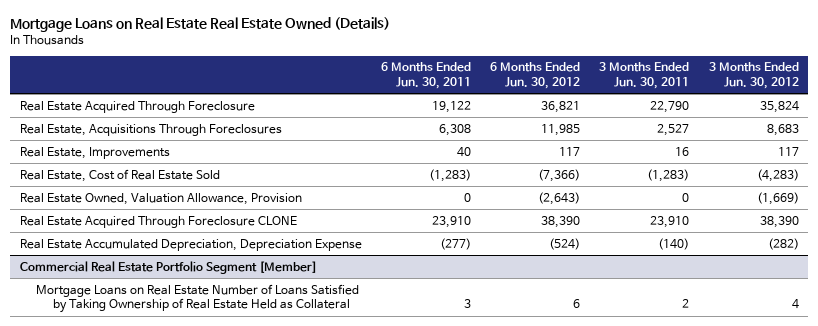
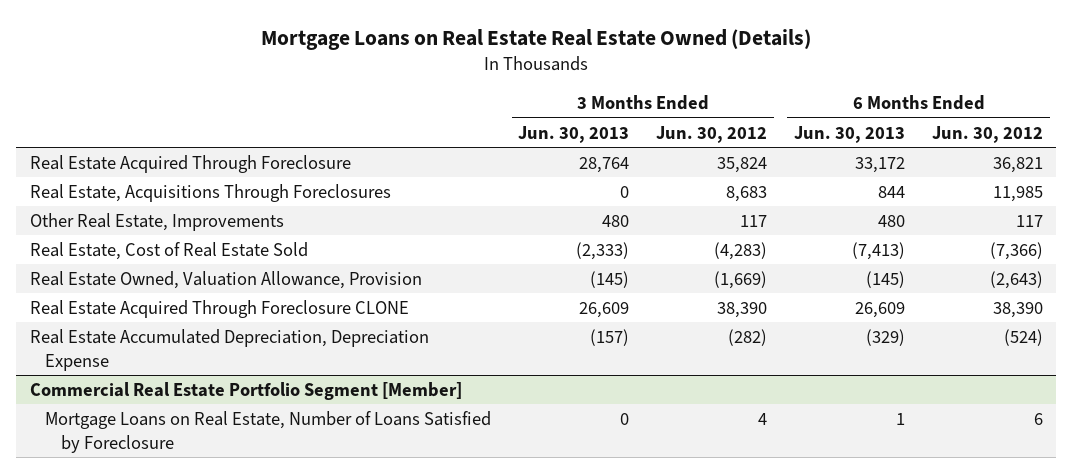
[380,62,471,90] 6 Months Ended Jun. 30, 2011 -> none
[599,62,690,90] 3 Months Ended Jun. 30, 2011 -> none
none -> [518,125,630,143] Jun. 30, 2013
none -> [794,125,906,143] Jun. 30, 2013
[19,146,170,159] Real Estate, Improvements -> [29,212,284,231] Other Real Estate, Improvements
[36,283,360,314] Mortgage Loans on Real Estate Number of Loans Satisfied by Taking Ownership of Real Estate Held as Collateral -> [45,410,492,453] Mortgage Loans on Real Estate, Number of Loans Satisfied by Foreclosure

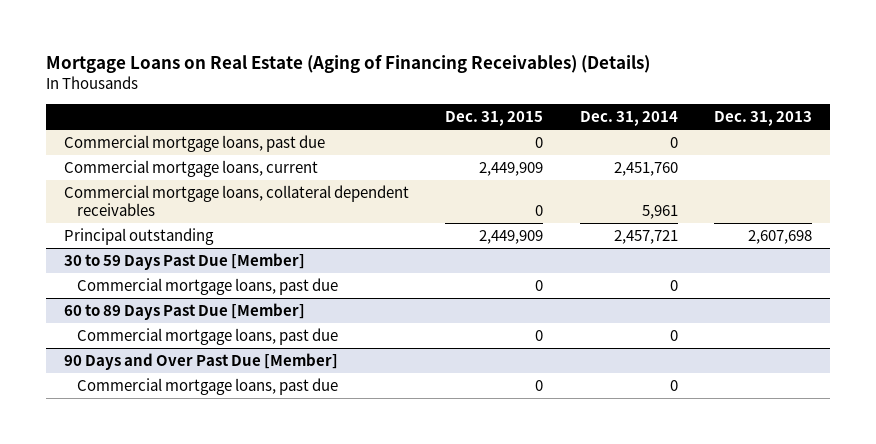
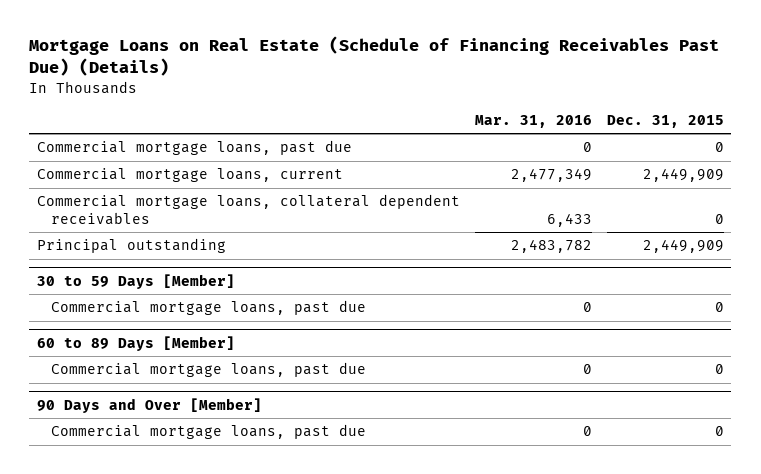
[45,54,650,73] Mortgage Loans on Real Estate (Aging of Financing Receivables) (Details) -> [29,36,720,77] Mortgage Loans on Real Estate (Schedule of Financing Receivables Past Due) (Details)
[579,110,678,126] Dec. 31, 2014 -> none
[713,110,812,126] Dec. 31, 2013 -> none
none -> [474,115,592,129] Mar. 31, 2016
[64,253,306,271] 30 to 59 Days Past Due [Member] -> [36,274,235,290] 30 to 59 Days [Member]
[64,303,306,321] 60 to 89 Days Past Due [Member] -> [36,336,235,352] 60 to 89 Days [Member]
[64,353,339,371] 90 Days and Over Past Due [Member] -> [36,398,262,414] 90 Days and Over [Member]

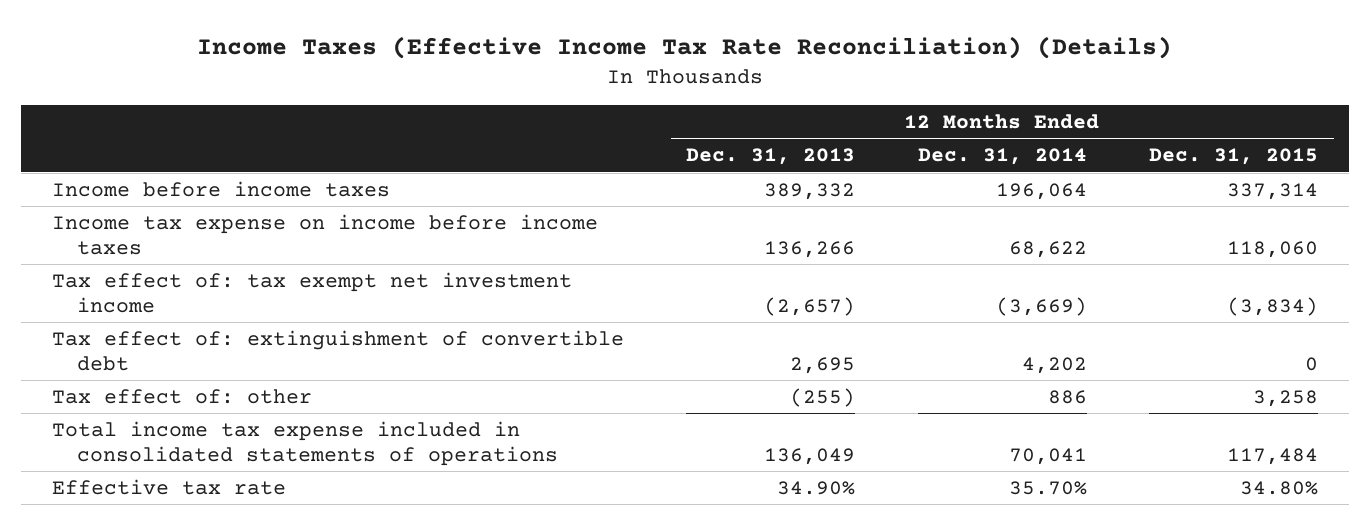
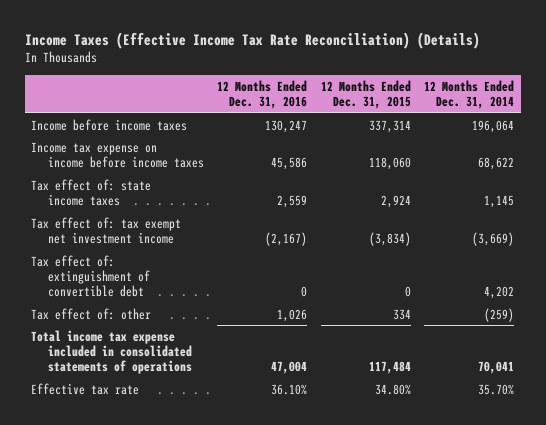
[686,148,856,166] Dec. 31, 2013 -> none
none -> [217,79,308,109] 12 Months Ended Dec. 31, 2016
none -> [31,178,152,206] Tax effect of: state income taxes
[1047,389,1087,404] 886 -> [484,307,515,322] (259)
[1253,389,1319,407] 3,258 -> [392,308,411,320] 334

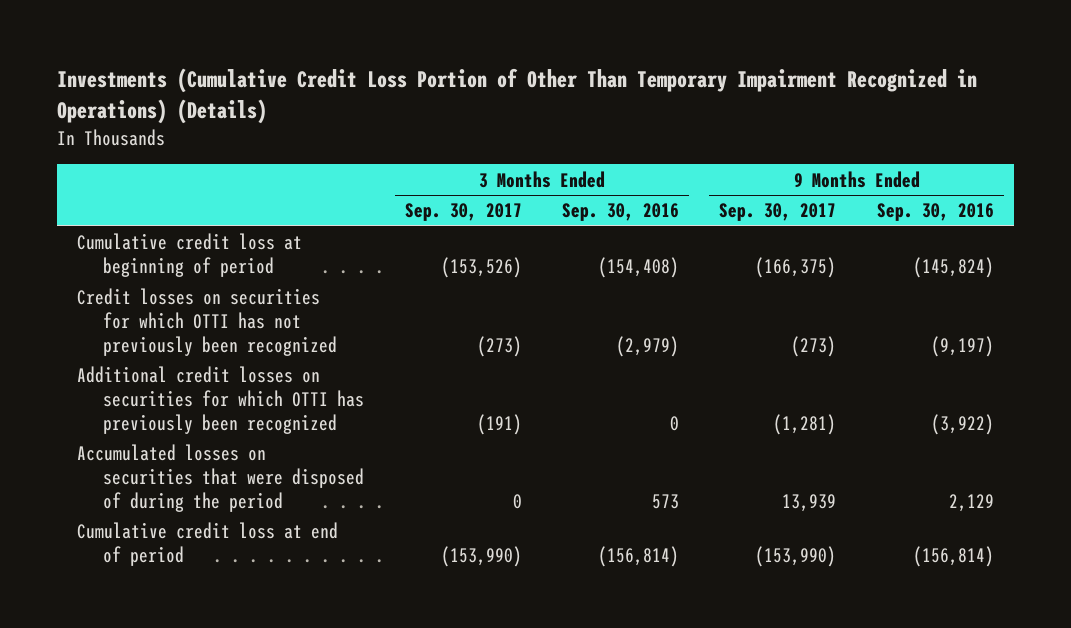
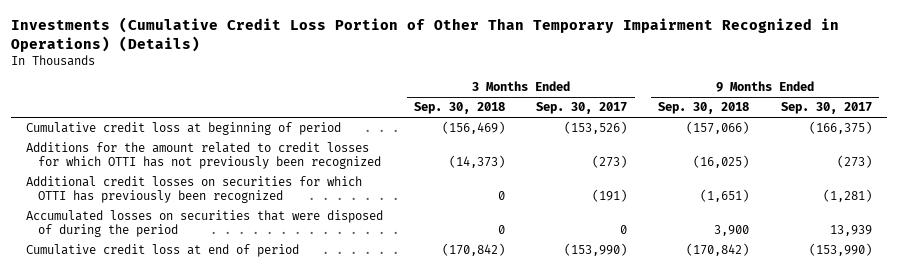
[561,203,679,222] Sep. 30, 2016 -> none
[876,203,994,222] Sep. 30, 2016 -> none
none -> [414,102,506,115] Sep. 30, 2018
none -> [658,102,750,115] Sep. 30, 2018
[77,288,338,356] Credit losses on securities for which OTTI has not previously been recognized -> [26,142,381,170] Additions for the amount related to credit losses for which OTTI has not previously been recognized

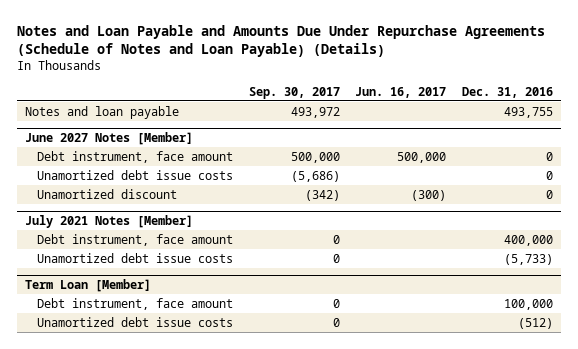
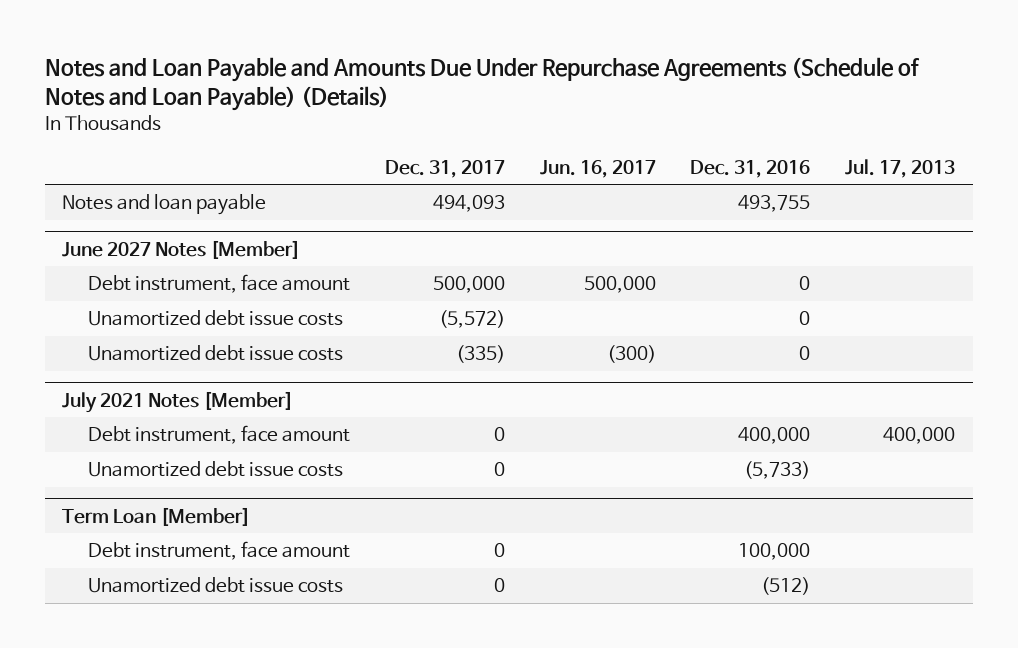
[248,86,340,99] Sep. 30, 2017 -> none
none -> [384,159,505,178] Dec. 31, 2017
none -> [845,158,956,178] Jul. 17, 2013
[37,188,178,199] Unamortized discount -> [87,345,343,362] Unamortized debt issue costs

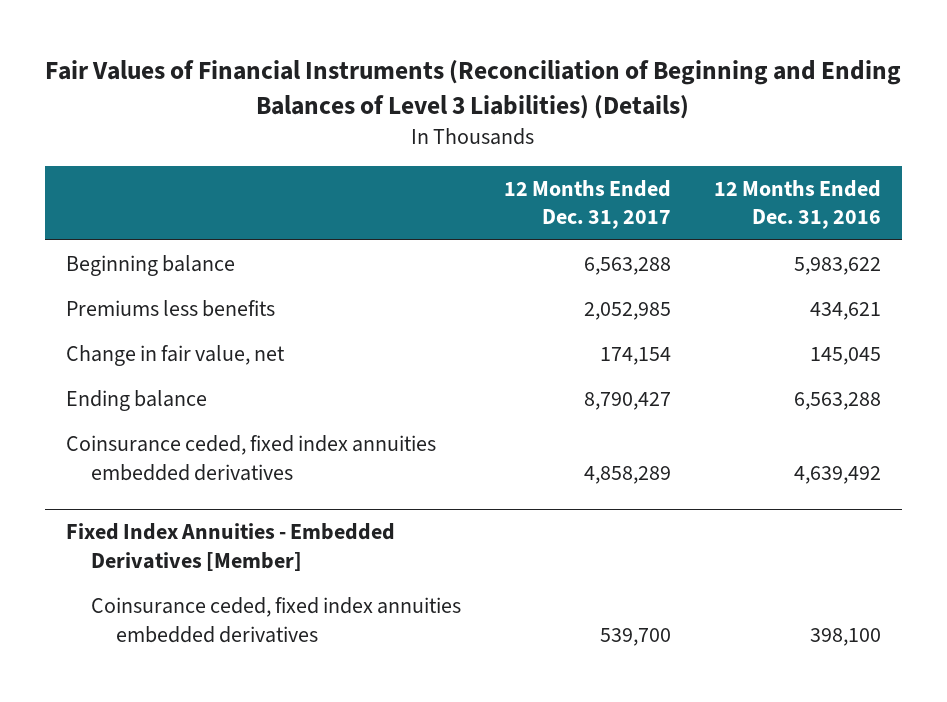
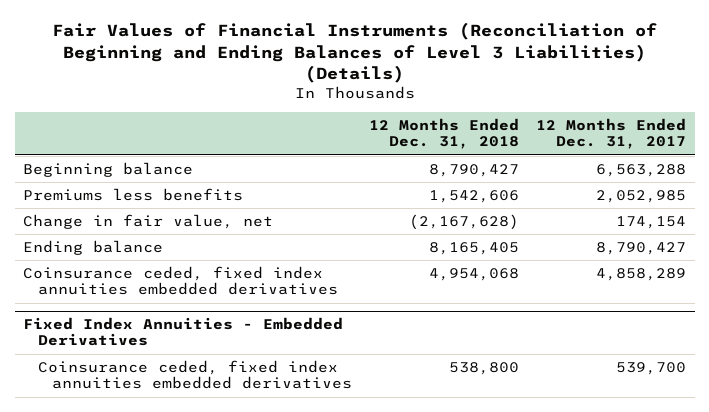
[713,179,881,230] 12 Months Ended Dec. 31, 2016 -> none
none -> [369,118,520,150] 12 Months Ended Dec. 31, 2018
[66,523,396,571] Fixed Index Annuities - Embedded Derivatives [Member] -> [23,317,344,347] Fixed Index Annuities - Embedded Derivatives

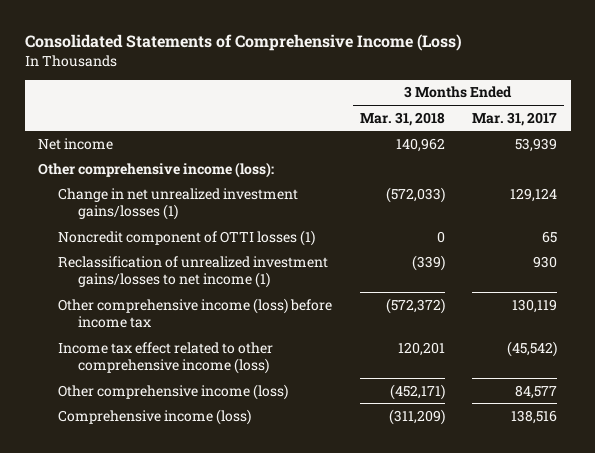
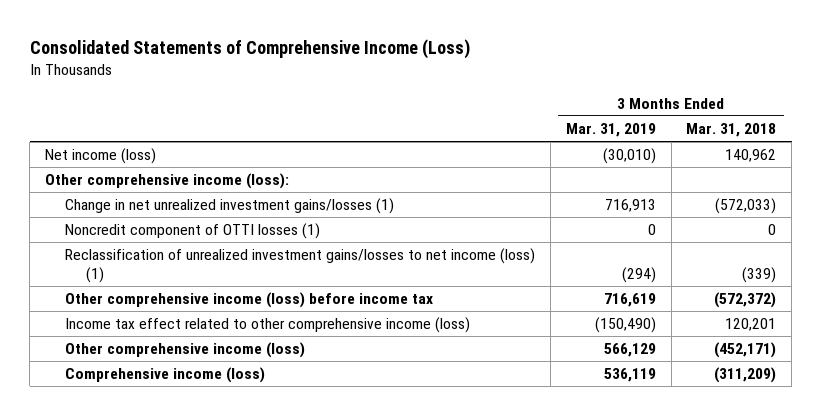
[471,111,557,126] Mar. 31, 2017 -> none
none -> [565,123,656,138] Mar. 31, 2019
[38,137,114,150] Net income -> [45,148,157,165] Net income (loss)
[58,255,329,289] Reclassification of unrealized investment gains/losses to net income (1) -> [65,248,536,284] Reclassification of unrealized investment gains/losses to net income (loss) (1)

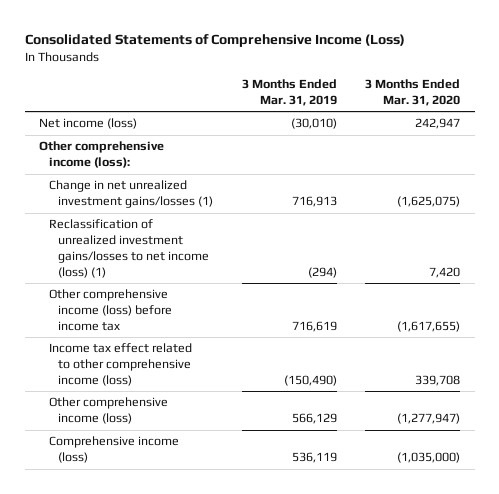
[686,123,777,138] Mar. 31, 2018 -> none
none -> [365,79,461,107] 3 Months Ended Mar. 31, 2020
[65,223,321,240] Noncredit component of OTTI losses (1) -> none

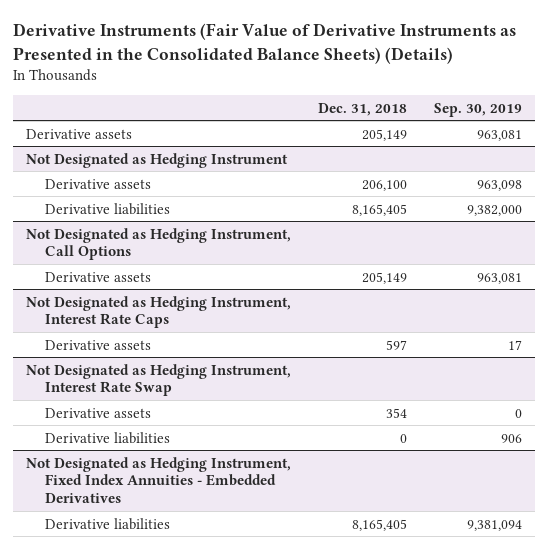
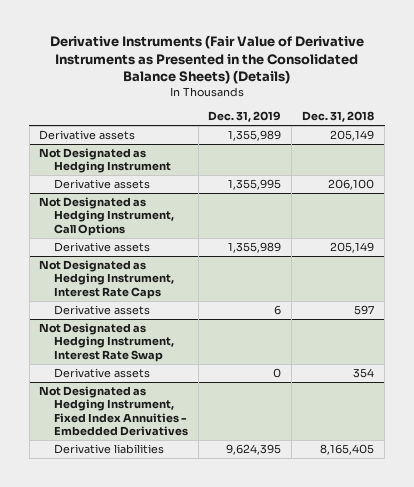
[433,102,522,117] Sep. 30, 2019 -> none
none -> [208,111,282,123] Dec. 31, 2019
[45,202,171,215] Derivative liabilities -> none
[45,431,171,444] Derivative liabilities -> none

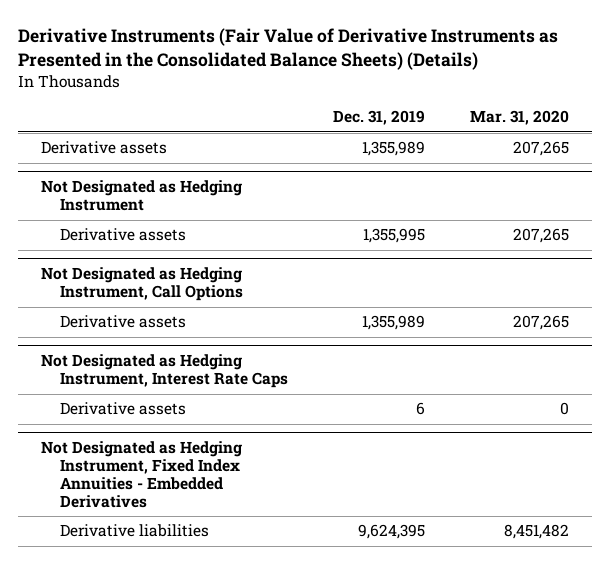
[302,111,375,123] Dec. 31, 2018 -> none
none -> [470,110,570,126] Mar. 31, 2020
[39,322,174,362] Not Designated as Hedging Instrument, Interest Rate Swap -> none
[53,367,150,378] Derivative assets -> none

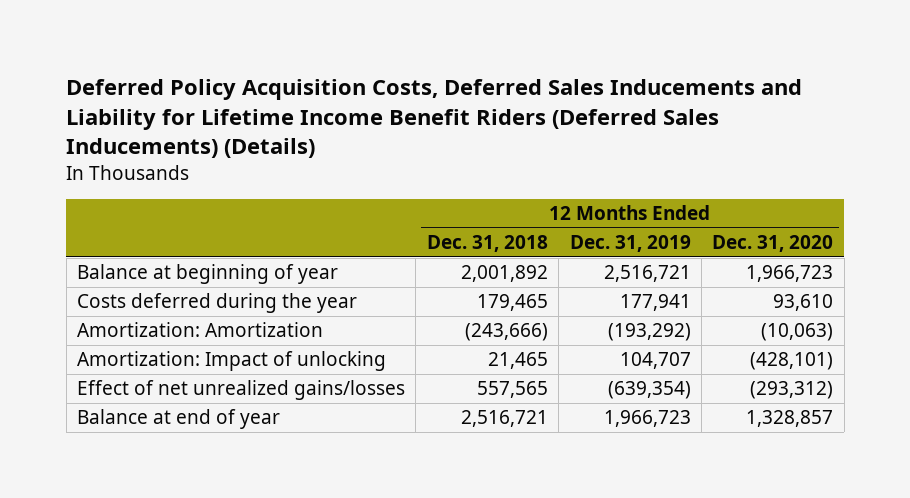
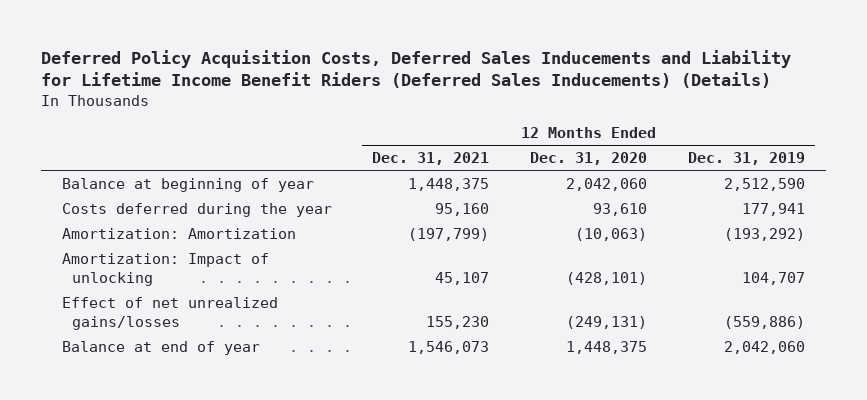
[426,234,548,252] Dec. 31, 2018 -> none
none -> [372,152,490,166] Dec. 31, 2021
[603,265,691,283] 2,516,721 -> [724,177,806,191] 2,512,590
[746,265,834,283] 1,966,723 -> [566,177,648,191] 2,042,060
[607,381,691,400] (639,354) -> [724,315,806,329] (559,886)
[750,381,834,400] (293,312) -> [566,315,648,329] (249,131)
[603,410,691,428] 1,966,723 -> [724,340,806,354] 2,042,060
[746,410,834,428] 1,328,857 -> [566,340,648,354] 1,448,375

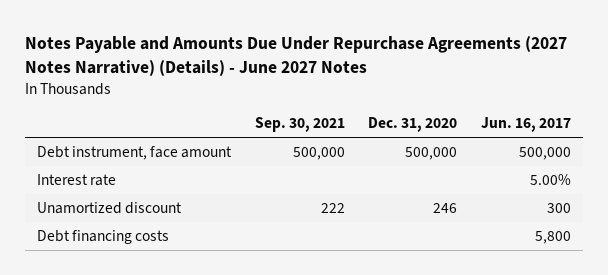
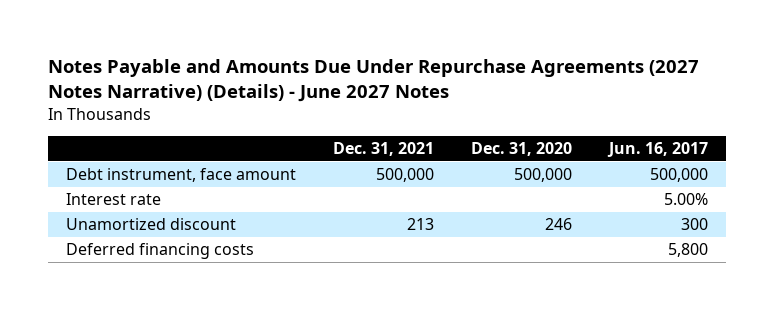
[254,117,345,133] Sep. 30, 2021 -> none
none -> [333,142,435,157] Dec. 31, 2021
[37,230,170,245] Debt financing costs -> [66,243,255,260] Deferred financing costs

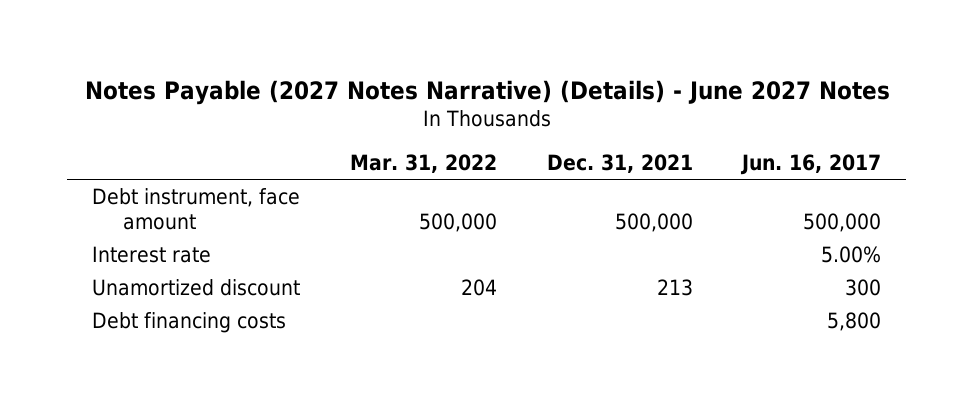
[48,58,700,102] Notes Payable and Amounts Due Under Repurchase Agreements (2027 Notes Narrative) (Details) - June 2027 Notes -> [84,79,890,105] Notes Payable (2027 Notes Narrative) (Details) - June 2027 Notes
[471,142,573,157] Dec. 31, 2020 -> none
none -> [349,154,497,174] Mar. 31, 2022
[66,243,255,260] Deferred financing costs -> [92,311,287,333] Debt financing costs

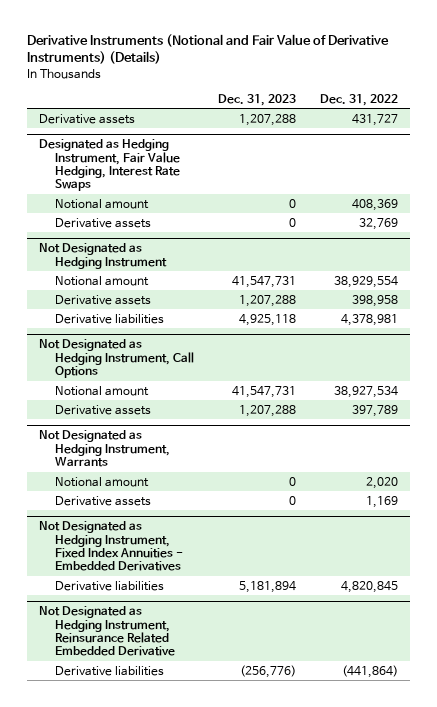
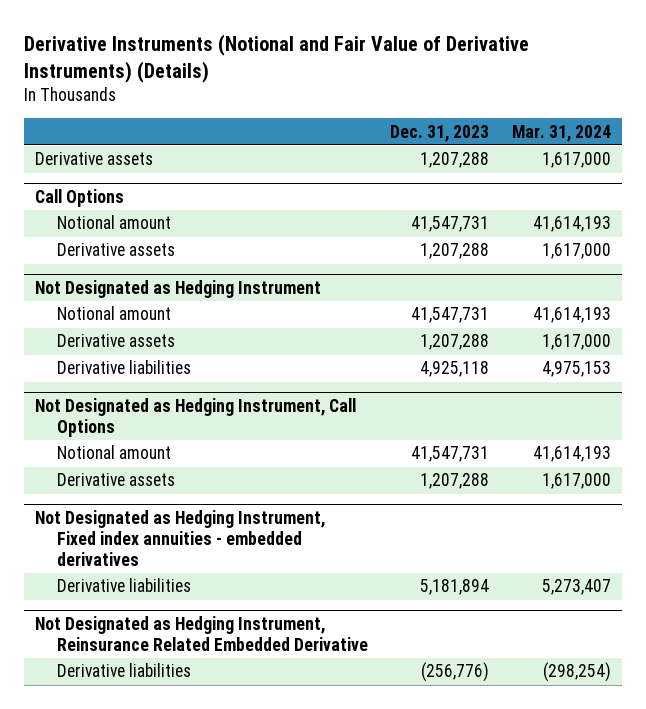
[319,93,398,106] Dec. 31, 2022 -> none
none -> [511,124,611,142] Mar. 31, 2024
[39,139,180,192] Designated as Hedging Instrument, Fair Value Hedging, Interest Rate Swaps -> none
none -> [35,188,125,207] Call Options
[288,198,296,208] 0 -> [411,216,490,233] 41,547,731
[288,217,296,227] 0 -> [420,243,490,260] 1,207,288
[39,430,170,468] Not Designated as Hedging Instrument, Warrants -> none
[54,476,149,487] Notional amount -> none
[54,495,151,506] Derivative assets -> none
[39,521,183,572] Not Designated as Hedging Instrument, Fixed Index Annuities - Embedded Derivatives -> [35,509,326,567] Not Designated as Hedging Instrument, Fixed index annuities - embedded derivatives

